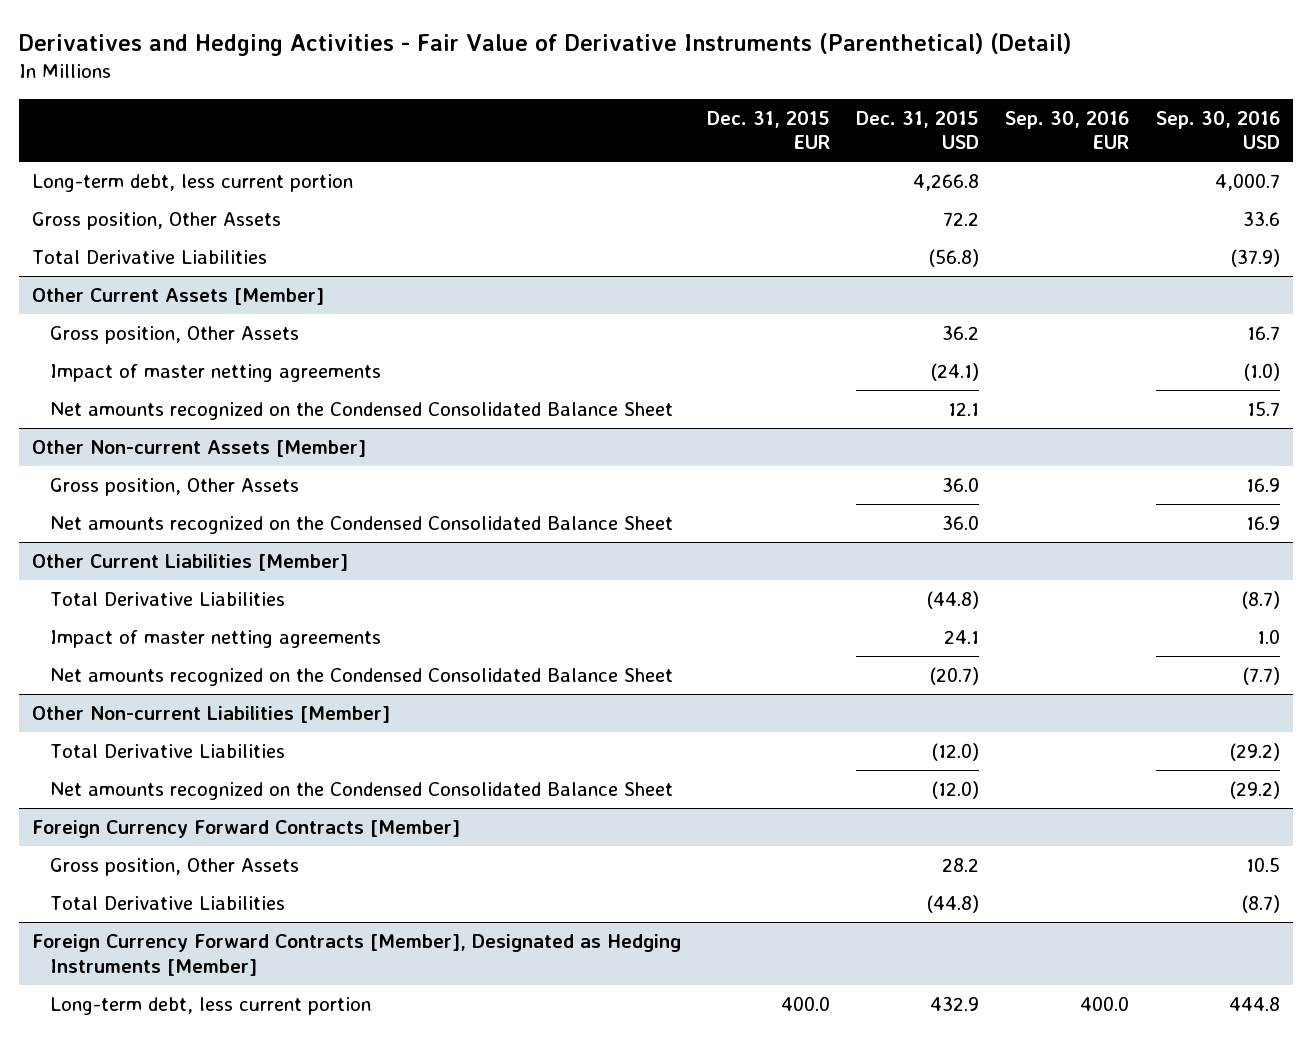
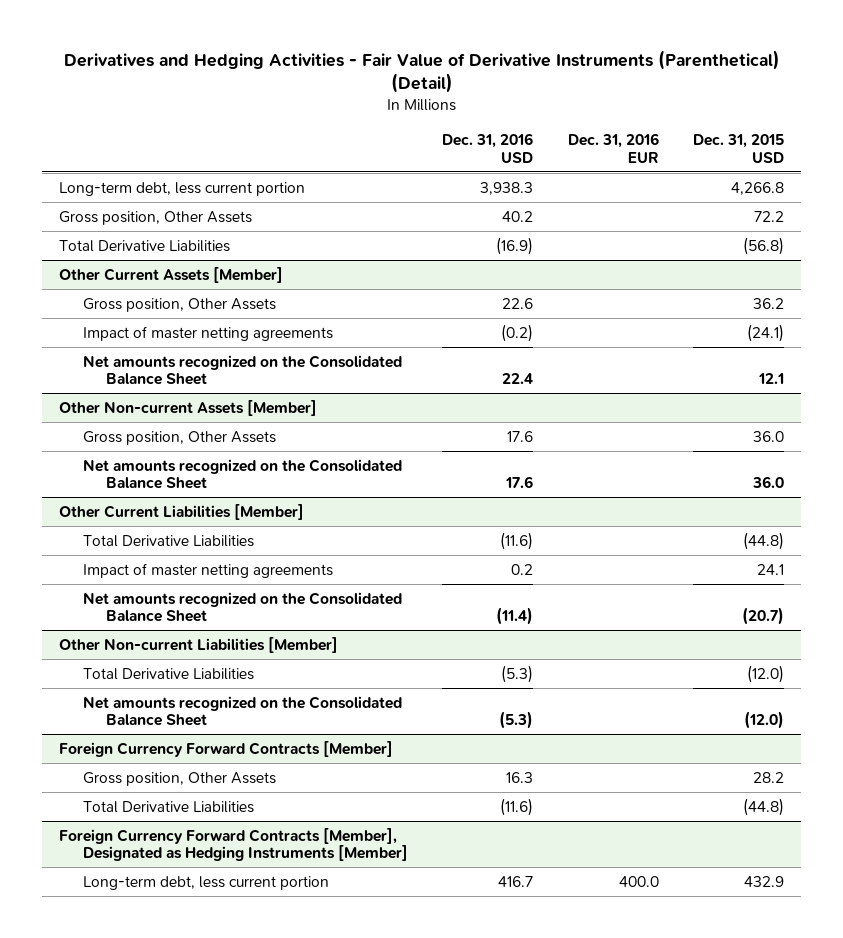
[707,110,831,150] Dec. 31, 2015 EUR -> none
[1005,110,1130,150] Sep. 30, 2016 EUR -> none
[1155,110,1280,150] Sep. 30, 2016 USD -> none
none -> [442,133,534,163] Dec. 31, 2016 USD
none -> [567,133,659,163] Dec. 31, 2016 EUR
[49,401,673,420] Net amounts recognized on the Condensed Consolidated Balance Sheet -> [82,354,402,386] Net amounts recognized on the Consolidated Balance Sheet
[49,515,673,534] Net amounts recognized on the Condensed Consolidated Balance Sheet -> [82,458,402,490] Net amounts recognized on the Consolidated Balance Sheet
[49,667,673,686] Net amounts recognized on the Condensed Consolidated Balance Sheet -> [82,591,402,623] Net amounts recognized on the Consolidated Balance Sheet
[49,781,673,800] Net amounts recognized on the Condensed Consolidated Balance Sheet -> [82,695,402,727] Net amounts recognized on the Consolidated Balance Sheet

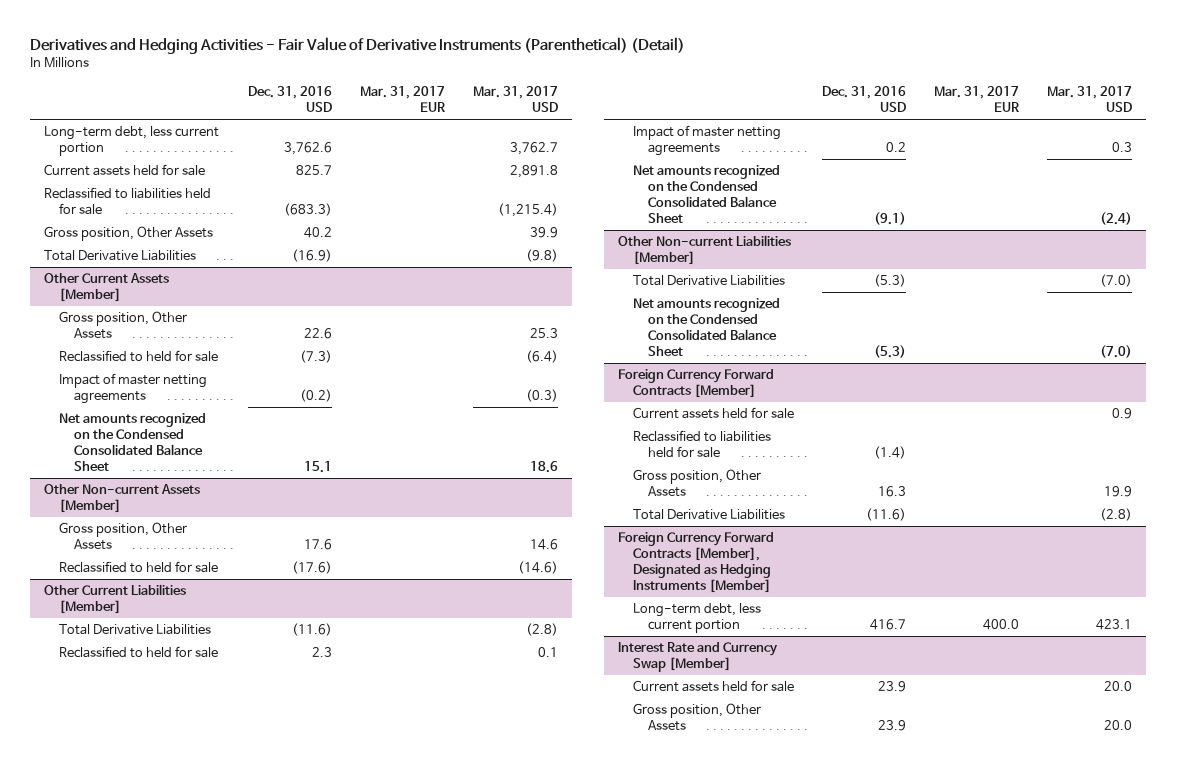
[567,133,659,163] Dec. 31, 2016 EUR -> none
[693,134,785,163] Dec. 31, 2015 USD -> none
none -> [360,86,446,113] Mar. 31, 2017 EUR
none -> [473,86,559,113] Mar. 31, 2017 USD
[480,181,534,195] 3,938.3 -> [284,142,333,156] 3,762.6
none -> [44,164,206,177] Current assets held for sale
none -> [44,187,212,216] Reclassified to liabilities held for sale
none -> [59,350,219,363] Reclassified to held for sale
[82,354,402,386] Net amounts recognized on the Consolidated Balance Sheet -> [59,413,207,471] Net amounts recognized on the Condensed Consolidated Balance Sheet
[502,373,534,385] 22.4 -> [304,460,333,473] 15.1
[82,458,402,490] Net amounts recognized on the Consolidated Balance Sheet -> none
none -> [59,561,219,574] Reclassified to held for sale
none -> [59,646,219,659] Reclassified to held for sale
[82,591,402,623] Net amounts recognized on the Consolidated Balance Sheet -> [633,165,781,223] Net amounts recognized on the Condensed Consolidated Balance Sheet
[496,607,534,626] (11.4) -> [874,211,907,225] (9.1)
[82,695,402,727] Net amounts recognized on the Consolidated Balance Sheet -> [633,298,781,356] Net amounts recognized on the Condensed Consolidated Balance Sheet
none -> [633,407,795,420] Current assets held for sale
none -> [633,430,772,459] Reclassified to liabilities held for sale
none -> [618,642,779,673] Interest Rate and Currency Swap [Member]
none -> [633,680,795,693] Current assets held for sale
none -> [633,703,762,732] Gross position, Other Assets

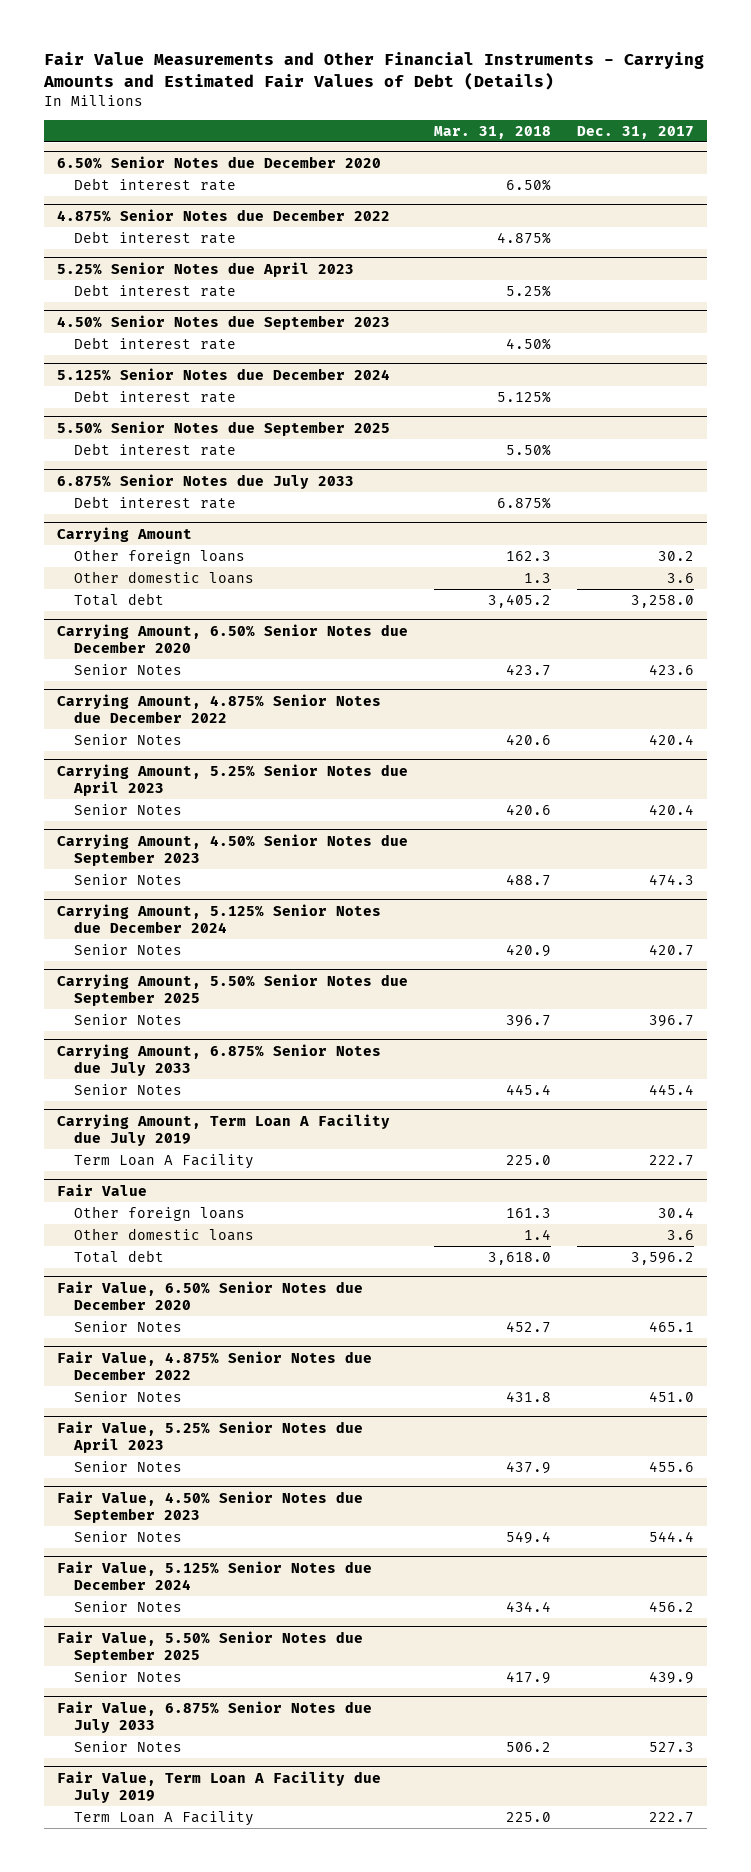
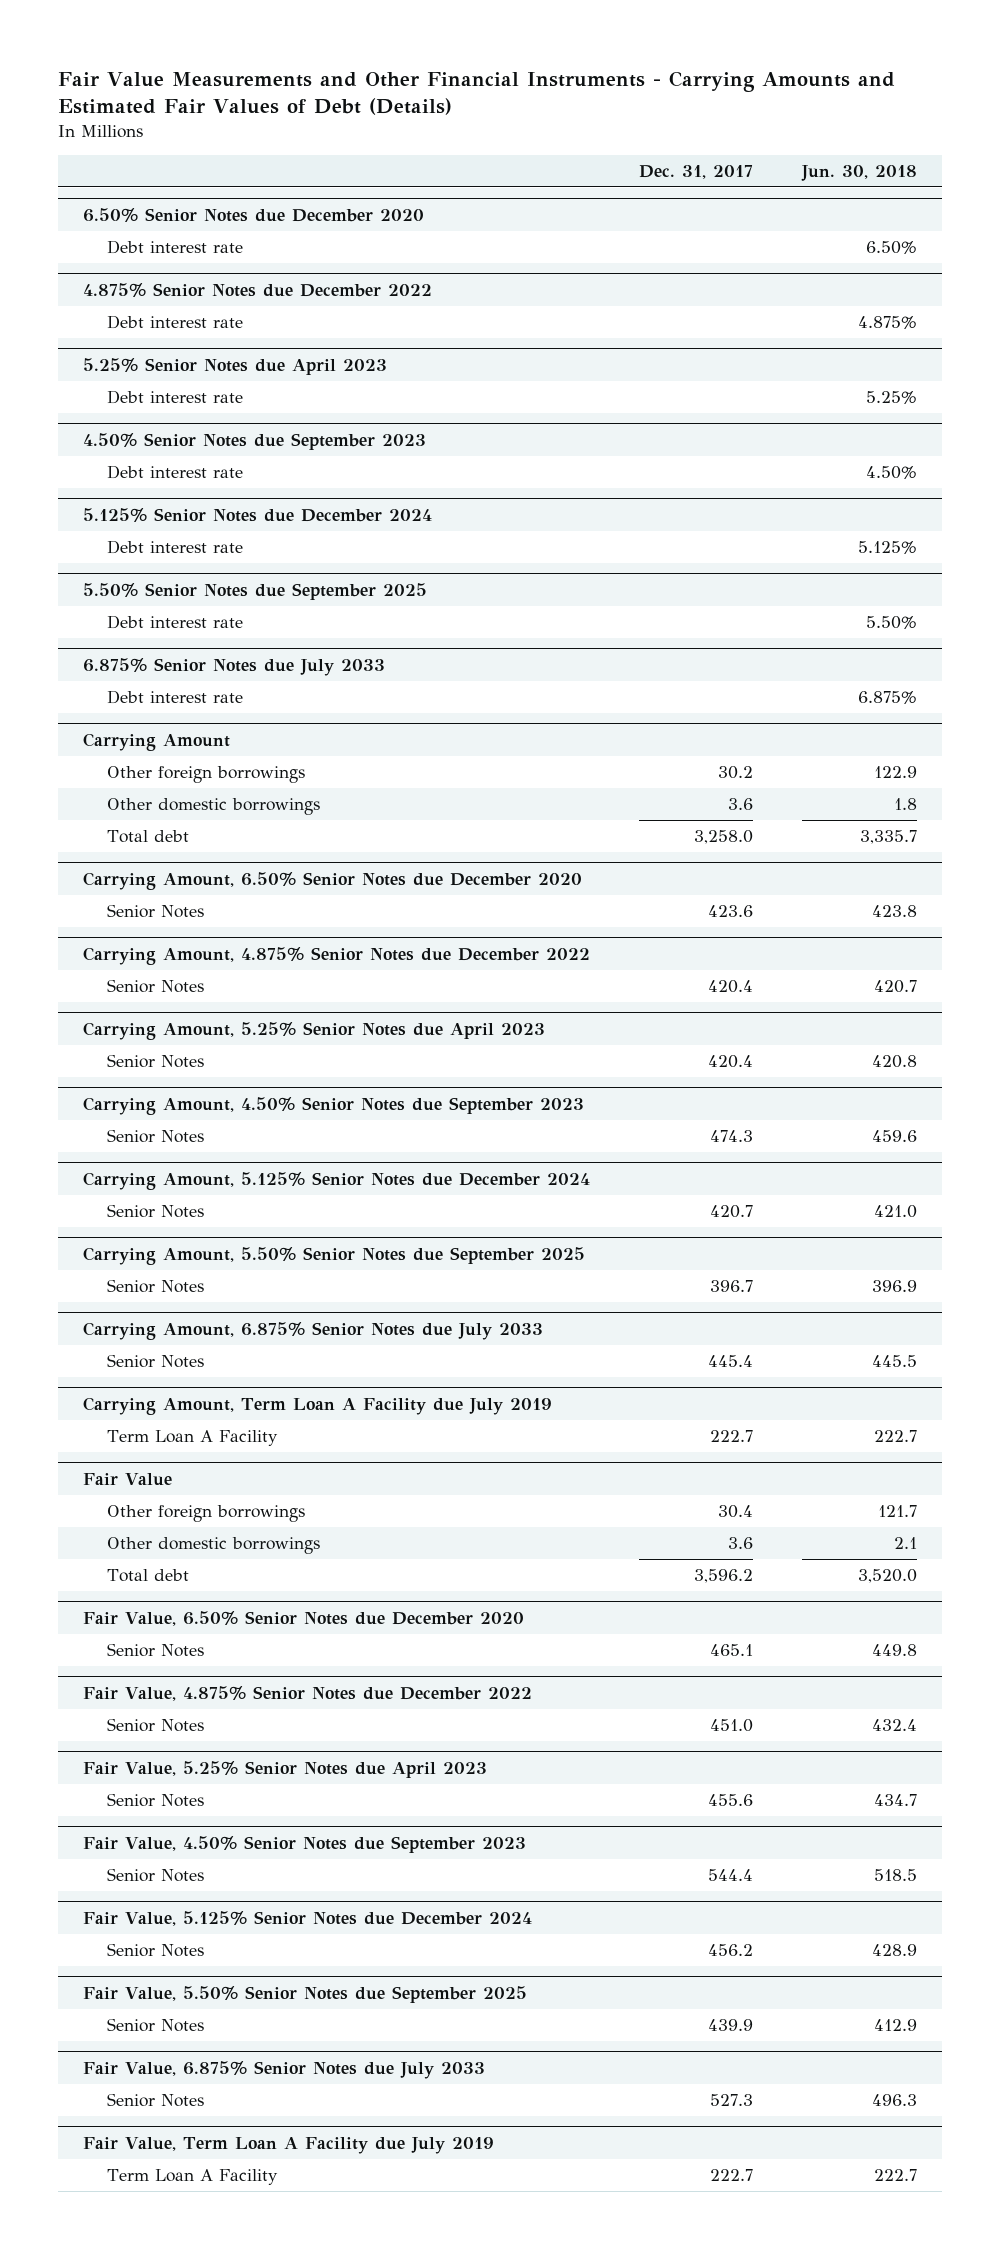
[433,125,551,139] Mar. 31, 2018 -> none
none -> [801,164,918,181] Jun. 30, 2018
[73,548,245,564] Other foreign loans -> [106,766,305,784] Other foreign borrowings
[73,570,254,584] Other domestic loans -> [106,798,320,816] Other domestic borrowings
[73,1205,245,1221] Other foreign loans -> [106,1505,305,1523] Other foreign borrowings
[73,1227,254,1241] Other domestic loans -> [106,1537,320,1555] Other domestic borrowings

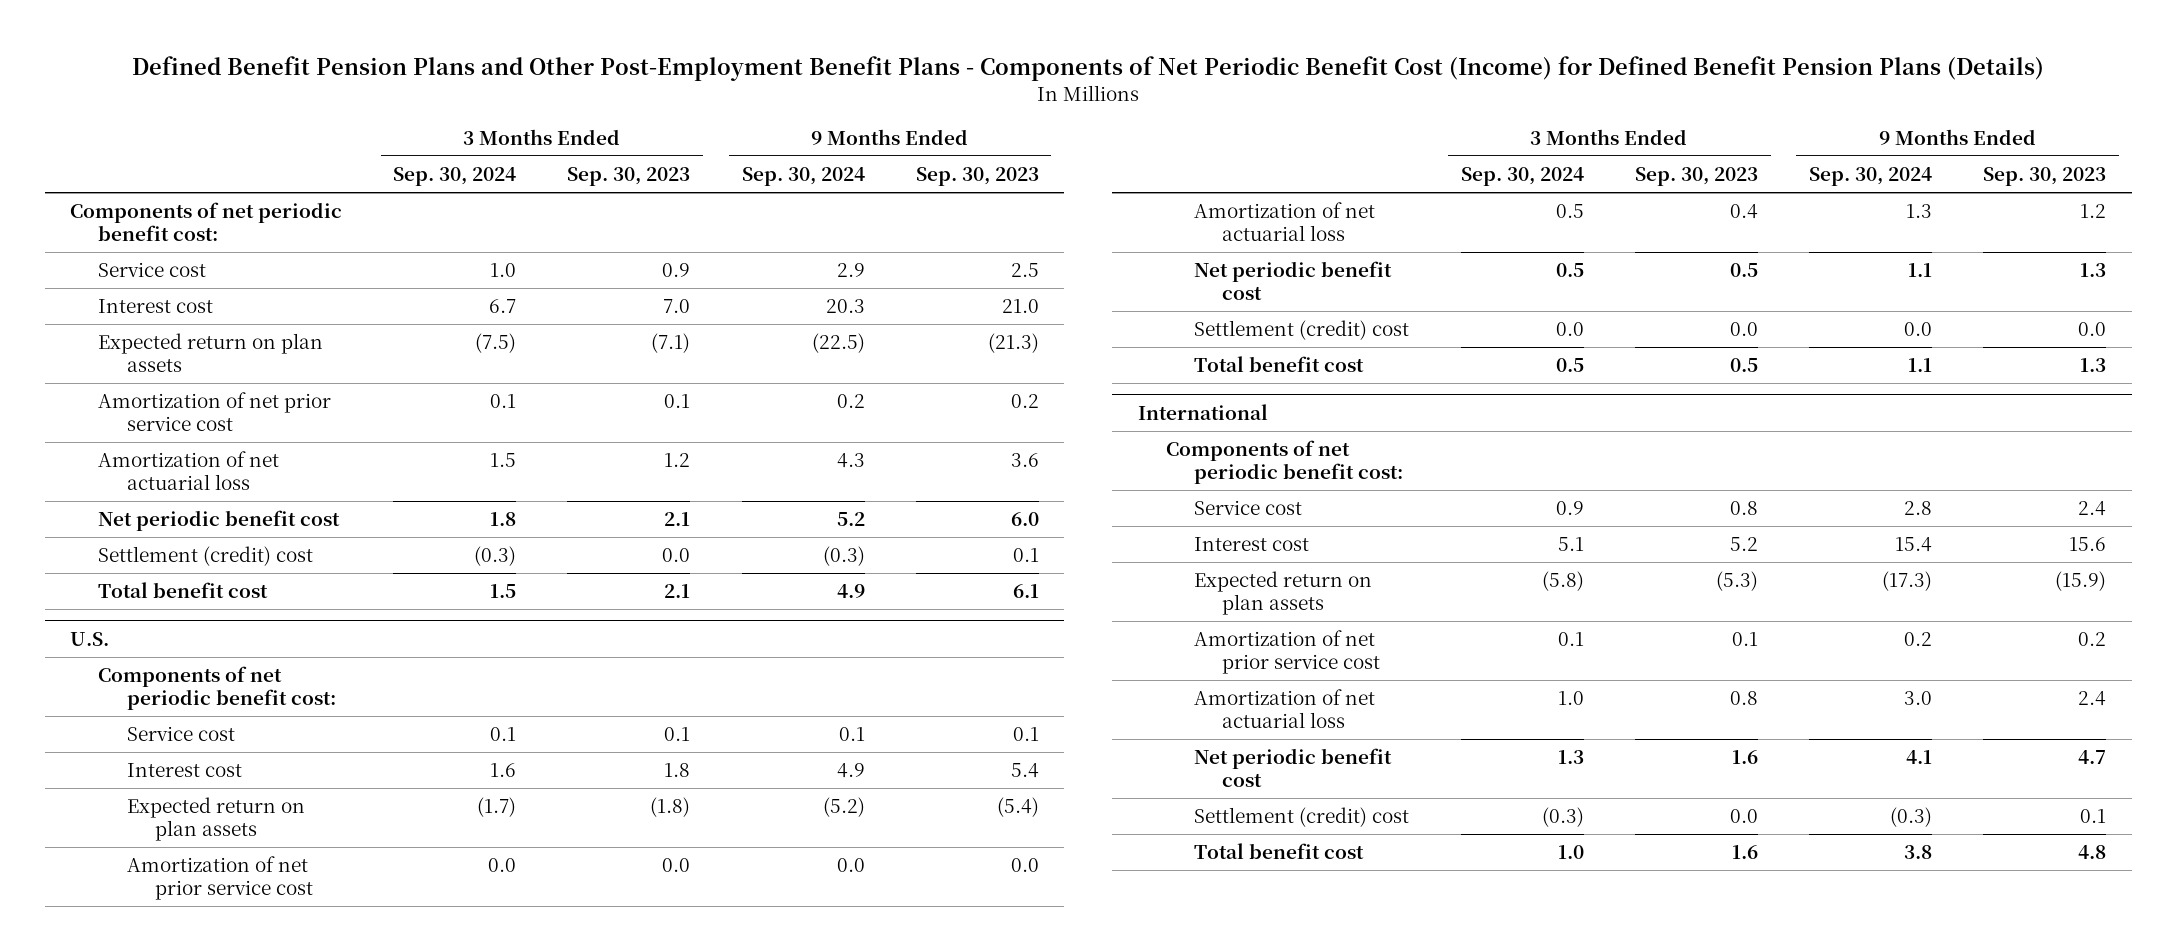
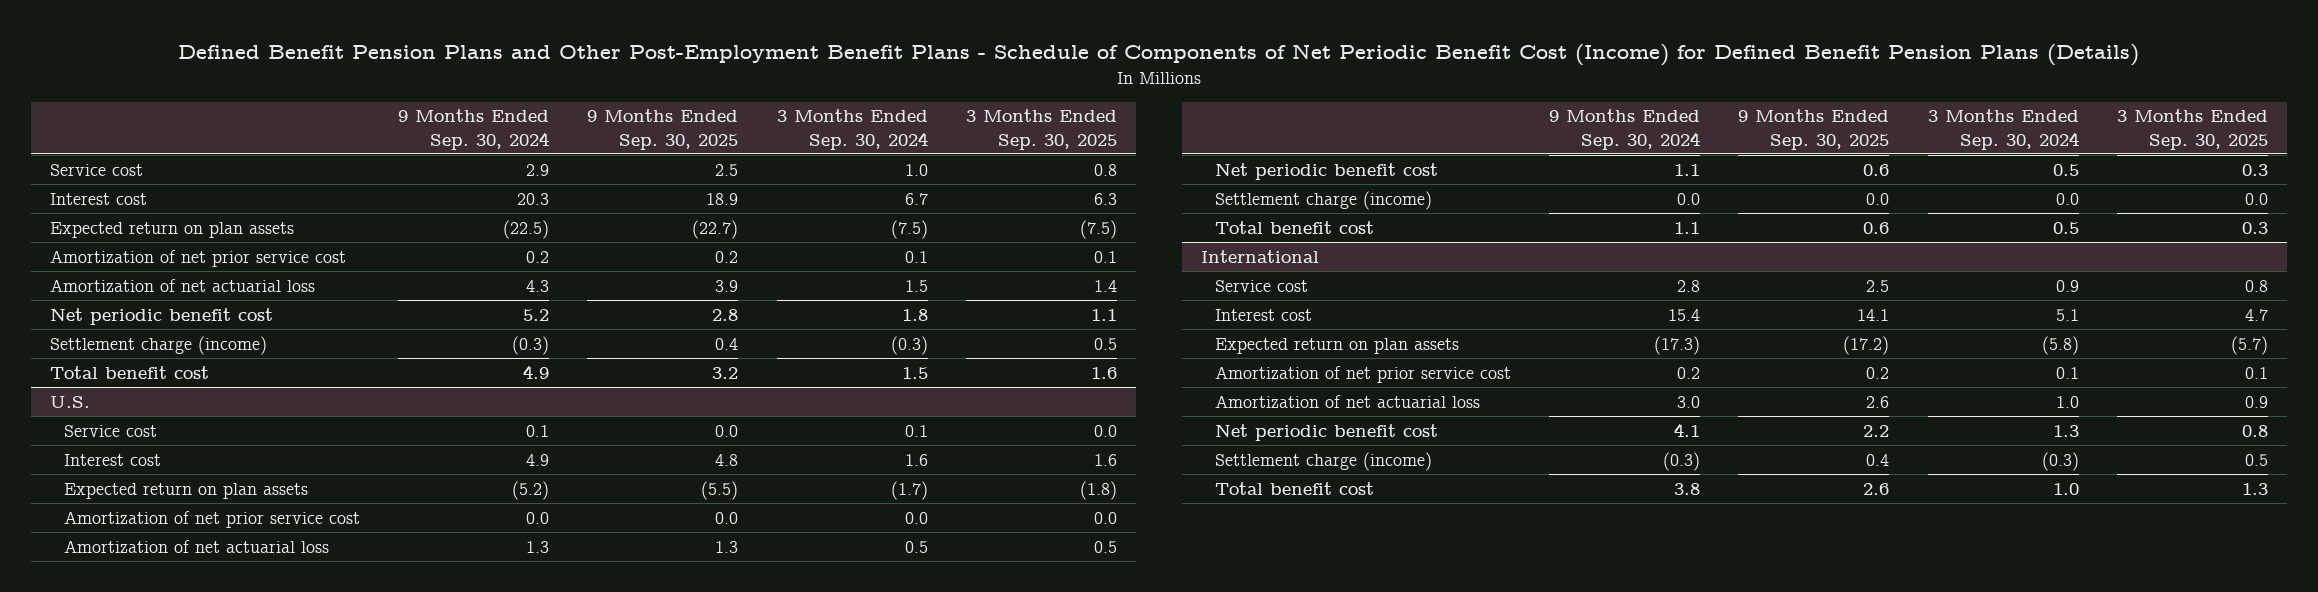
[132,55,2045,81] Defined Benefit Pension Plans and Other Post-Employment Benefit Plans - Components of Net Periodic Benefit Cost (Income) for Defined Benefit Pension Plans (Details) -> [177,43,2139,66] Defined Benefit Pension Plans and Other Post-Employment Benefit Plans - Schedule of Components of Net Periodic Benefit Cost (Income) for Defined Benefit Pension Plans (Details)
[567,167,691,187] Sep. 30, 2023 -> none
[915,167,1039,187] Sep. 30, 2023 -> none
none -> [587,109,739,150] 9 Months Ended Sep. 30, 2025
none -> [965,109,1117,150] 3 Months Ended Sep. 30, 2025
[70,202,343,241] Components of net periodic benefit cost: -> none
[98,546,314,567] Settlement (credit) cost -> [49,335,267,355] Settlement charge (income)
[98,666,336,710] Components of net periodic benefit cost: -> none
[1194,320,1410,341] Settlement (credit) cost -> [1214,190,1432,210] Settlement charge (income)
[1165,440,1404,484] Components of net periodic benefit cost: -> none
[1194,807,1410,828] Settlement (credit) cost -> [1214,451,1432,471] Settlement charge (income)

